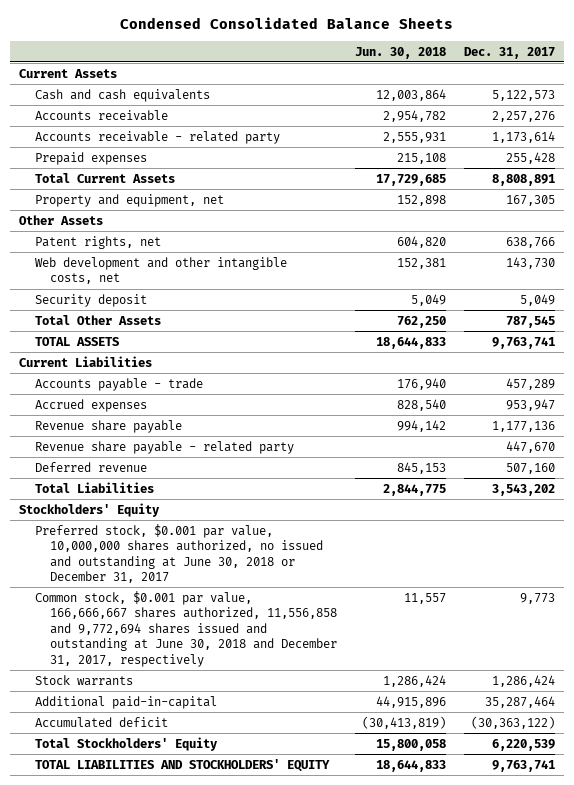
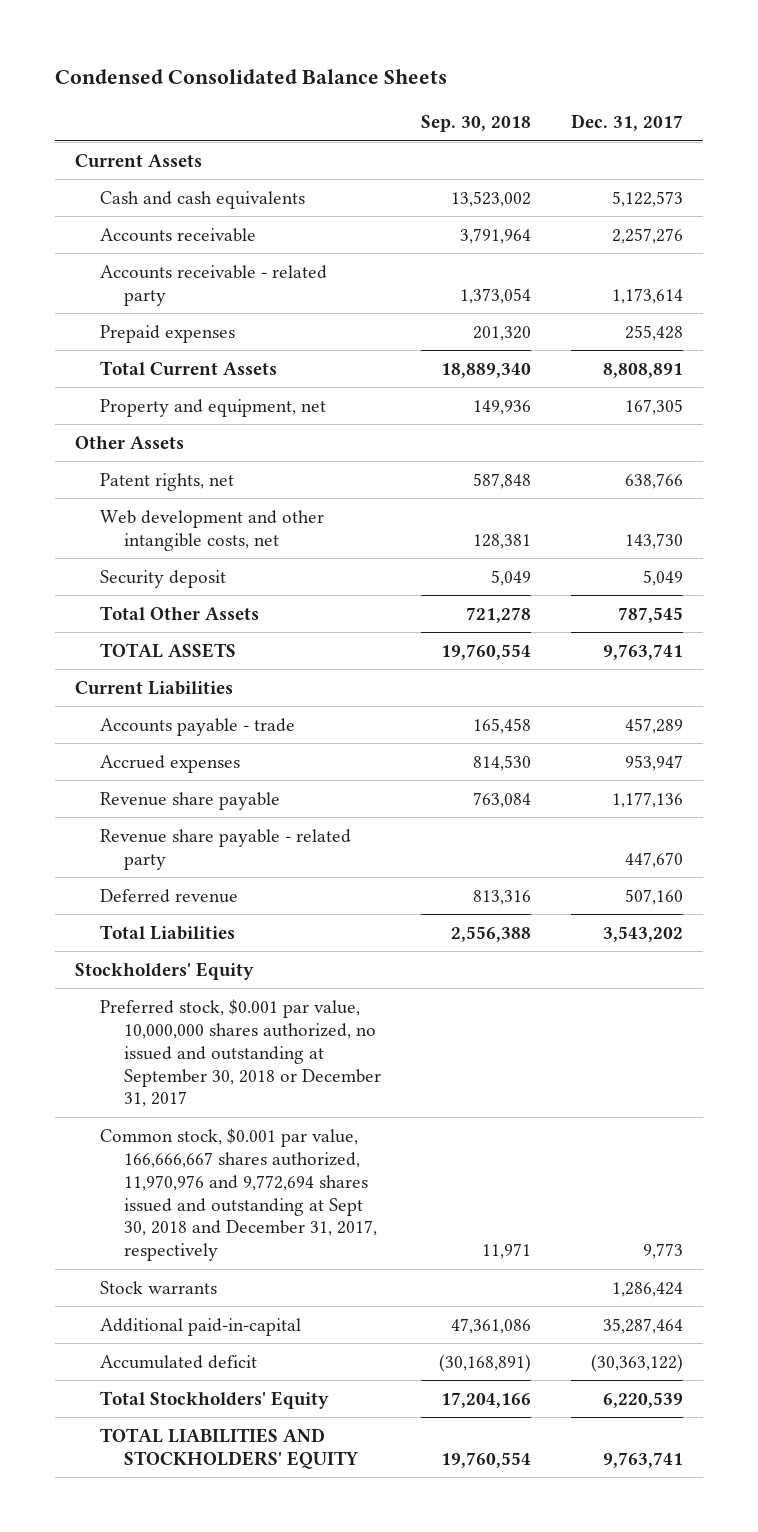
[355,46,447,59] Jun. 30, 2018 -> none
none -> [421,114,532,132] Sep. 30, 2018
[34,523,324,584] Preferred stock, $0.001 par value, 10,000,000 shares authorized, no issued and outstanding at June 30, 2018 or December 31, 2017 -> [99,998,382,1108] Preferred stock, $0.001 par value, 10,000,000 shares authorized, no issued and outstanding at September 30, 2018 or December 31, 2017
[34,590,338,667] Common stock, $0.001 par value, 166,666,667 shares authorized, 11,556,858 and 9,772,694 shares issued and outstanding at June 30, 2018 and December 31, 2017, respectively -> [99,1127,378,1262] Common stock, $0.001 par value, 166,666,667 shares authorized, 11,970,976 and 9,772,694 shares issued and outstanding at Sept 30, 2018 and December 31, 2017, respectively

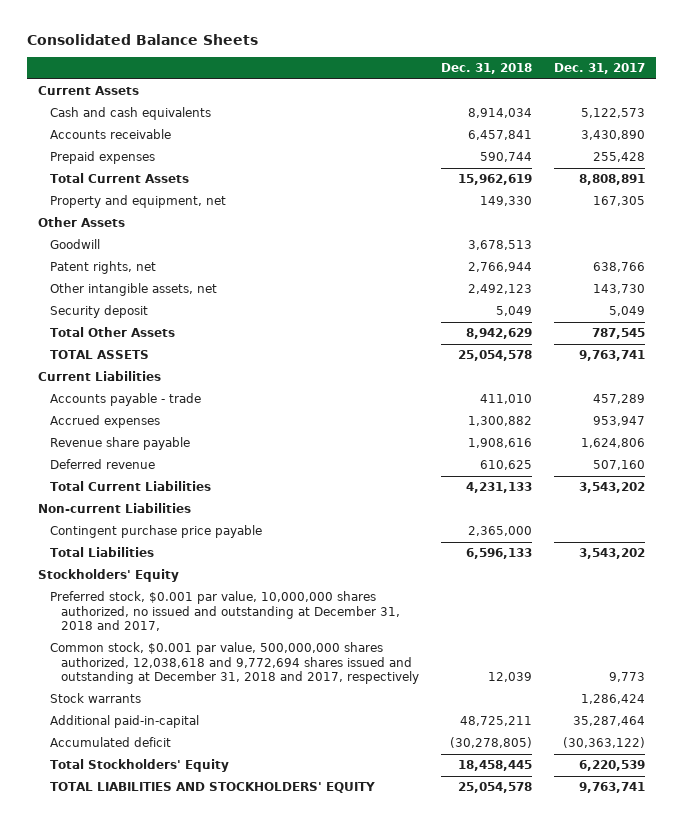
[54,69,447,85] Condensed Consolidated Balance Sheets -> [27,34,259,46] Consolidated Balance Sheets
[421,114,532,132] Sep. 30, 2018 -> none
none -> [441,62,533,74] Dec. 31, 2018
[99,264,327,306] Accounts receivable - related party -> none
[611,227,683,244] 2,257,276 -> [581,130,646,141] 3,430,890
none -> [49,239,100,250] Goodwill
[99,509,324,551] Web development and other intangible costs, net -> [49,283,217,297] Other intangible assets, net
[99,828,351,870] Revenue share payable - related party -> none
[611,791,683,808] 1,177,136 -> [581,438,646,449] 1,624,806
none -> [49,481,211,492] Total Current Liabilities
none -> [38,503,192,514] Non-current Liabilities
none -> [49,525,262,539] Contingent purchase price payable
[99,998,382,1108] Preferred stock, $0.001 par value, 10,000,000 shares authorized, no issued and outstanding at September 30, 2018 or December 31, 2017 -> [49,591,401,632] Preferred stock, $0.001 par value, 10,000,000 shares authorized, no issued and outstanding at December 31, 2018 and 2017,
[99,1127,378,1262] Common stock, $0.001 par value, 166,666,667 shares authorized, 11,970,976 and 9,772,694 shares issued and outstanding at Sept 30, 2018 and December 31, 2017, respectively -> [49,642,420,685] Common stock, $0.001 par value, 500,000,000 shares authorized, 12,038,618 and 9,772,694 shares issued and outstanding at December 31, 2018 and 2017, respectively

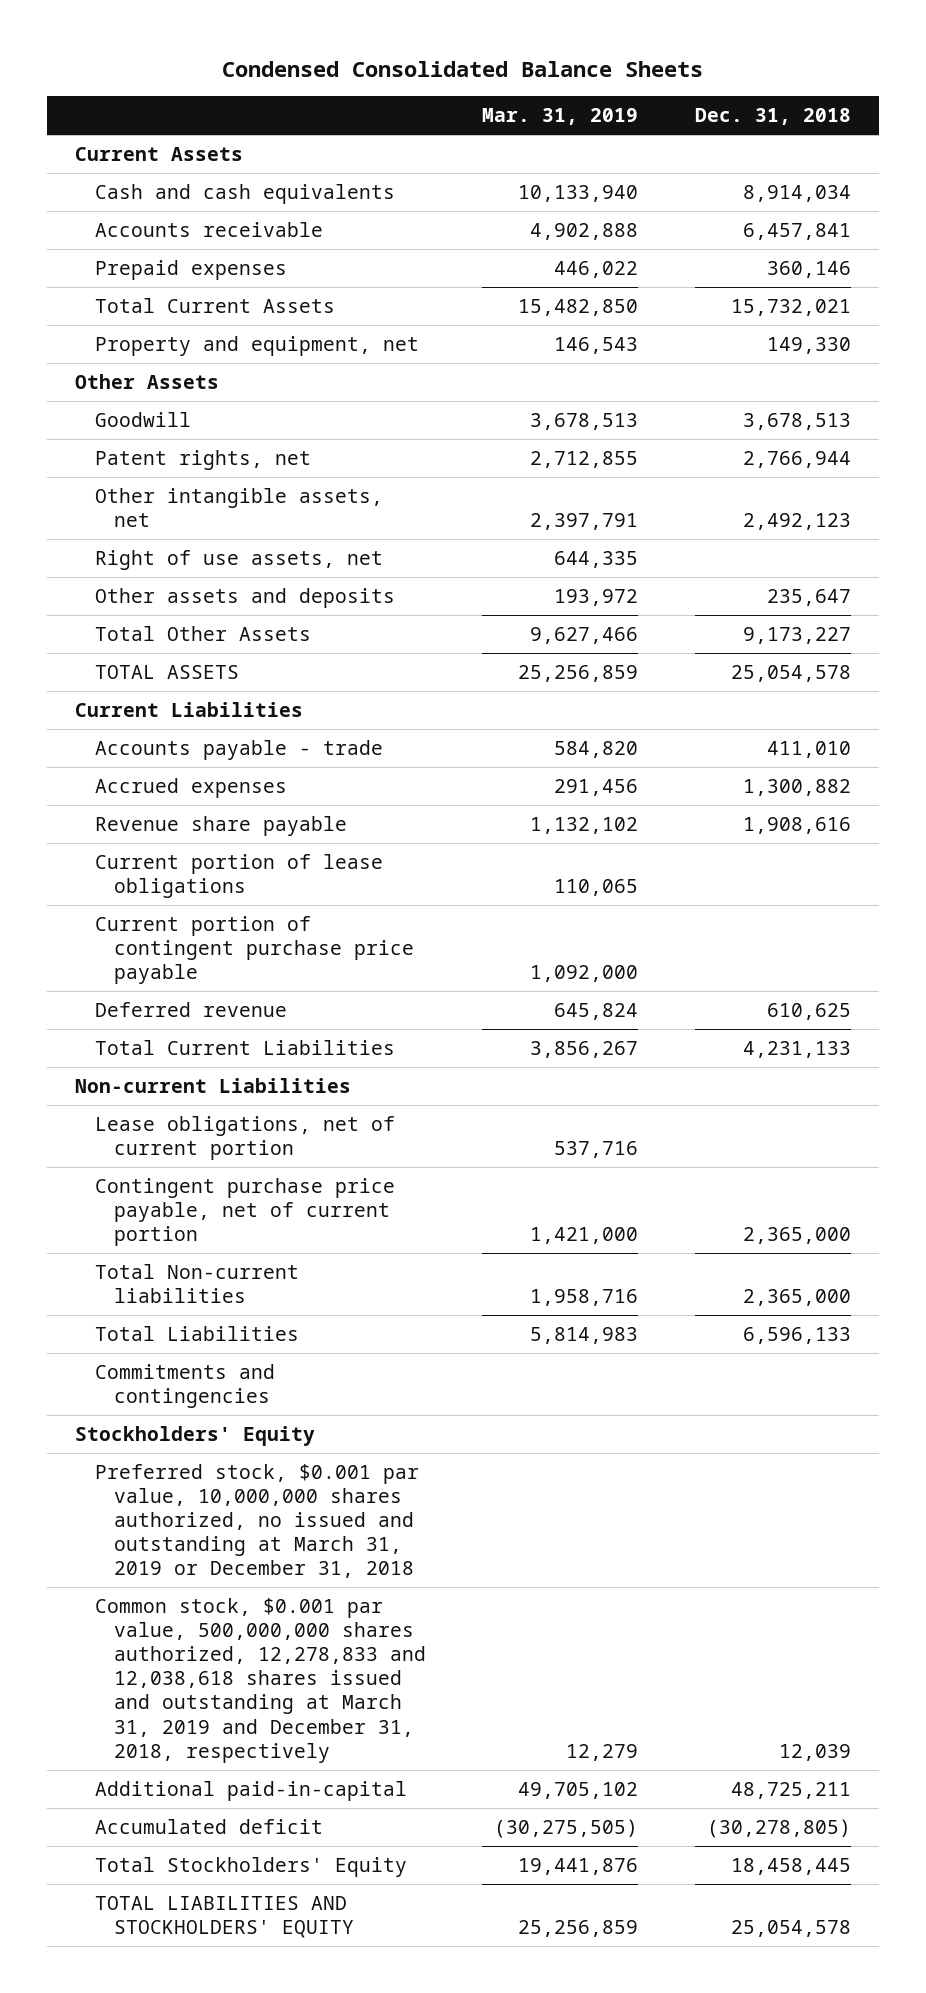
[27,34,259,46] Consolidated Balance Sheets -> [222,60,704,77] Condensed Consolidated Balance Sheets
[554,62,646,74] Dec. 31, 2017 -> none
none -> [482,108,639,126] Mar. 31, 2019
[480,152,533,163] 590,744 -> [766,260,851,278] 360,146
[458,174,533,186] 15,962,619 -> [730,298,851,316] 15,732,021
[49,305,148,319] Security deposit -> none
none -> [94,549,383,570] Right of use assets, net
none -> [94,587,395,608] Other assets and deposits
[466,328,533,340] 8,942,629 -> [742,626,851,644] 9,173,227
none -> [94,853,383,899] Current portion of lease obligations
none -> [94,915,414,985] Current portion of contingent purchase price payable
none -> [94,1115,395,1161] Lease obligations, net of current portion
[49,525,262,539] Contingent purchase price payable -> [94,1177,395,1247] Contingent purchase price payable, net of current portion
none -> [94,1263,299,1304] Total Non-current liabilities
none -> [94,1363,275,1409] Commitments and contingencies
[49,693,141,704] Stock warrants -> none
[49,591,401,632] Preferred stock, $0.001 par value, 10,000,000 shares authorized, no issued and outstanding at December 31, 2018 and 2017, -> [94,1463,419,1579] Preferred stock, $0.001 par value, 10,000,000 shares authorized, no issued and outstanding at March 31, 2019 or December 31, 2018
[49,642,420,685] Common stock, $0.001 par value, 500,000,000 shares authorized, 12,038,618 and 9,772,694 shares issued and outstanding at December 31, 2018 and 2017, respectively -> [94,1597,426,1763] Common stock, $0.001 par value, 500,000,000 shares authorized, 12,278,833 and 12,038,618 shares issued and outstanding at March 31, 2019 and December 31, 2018, respectively

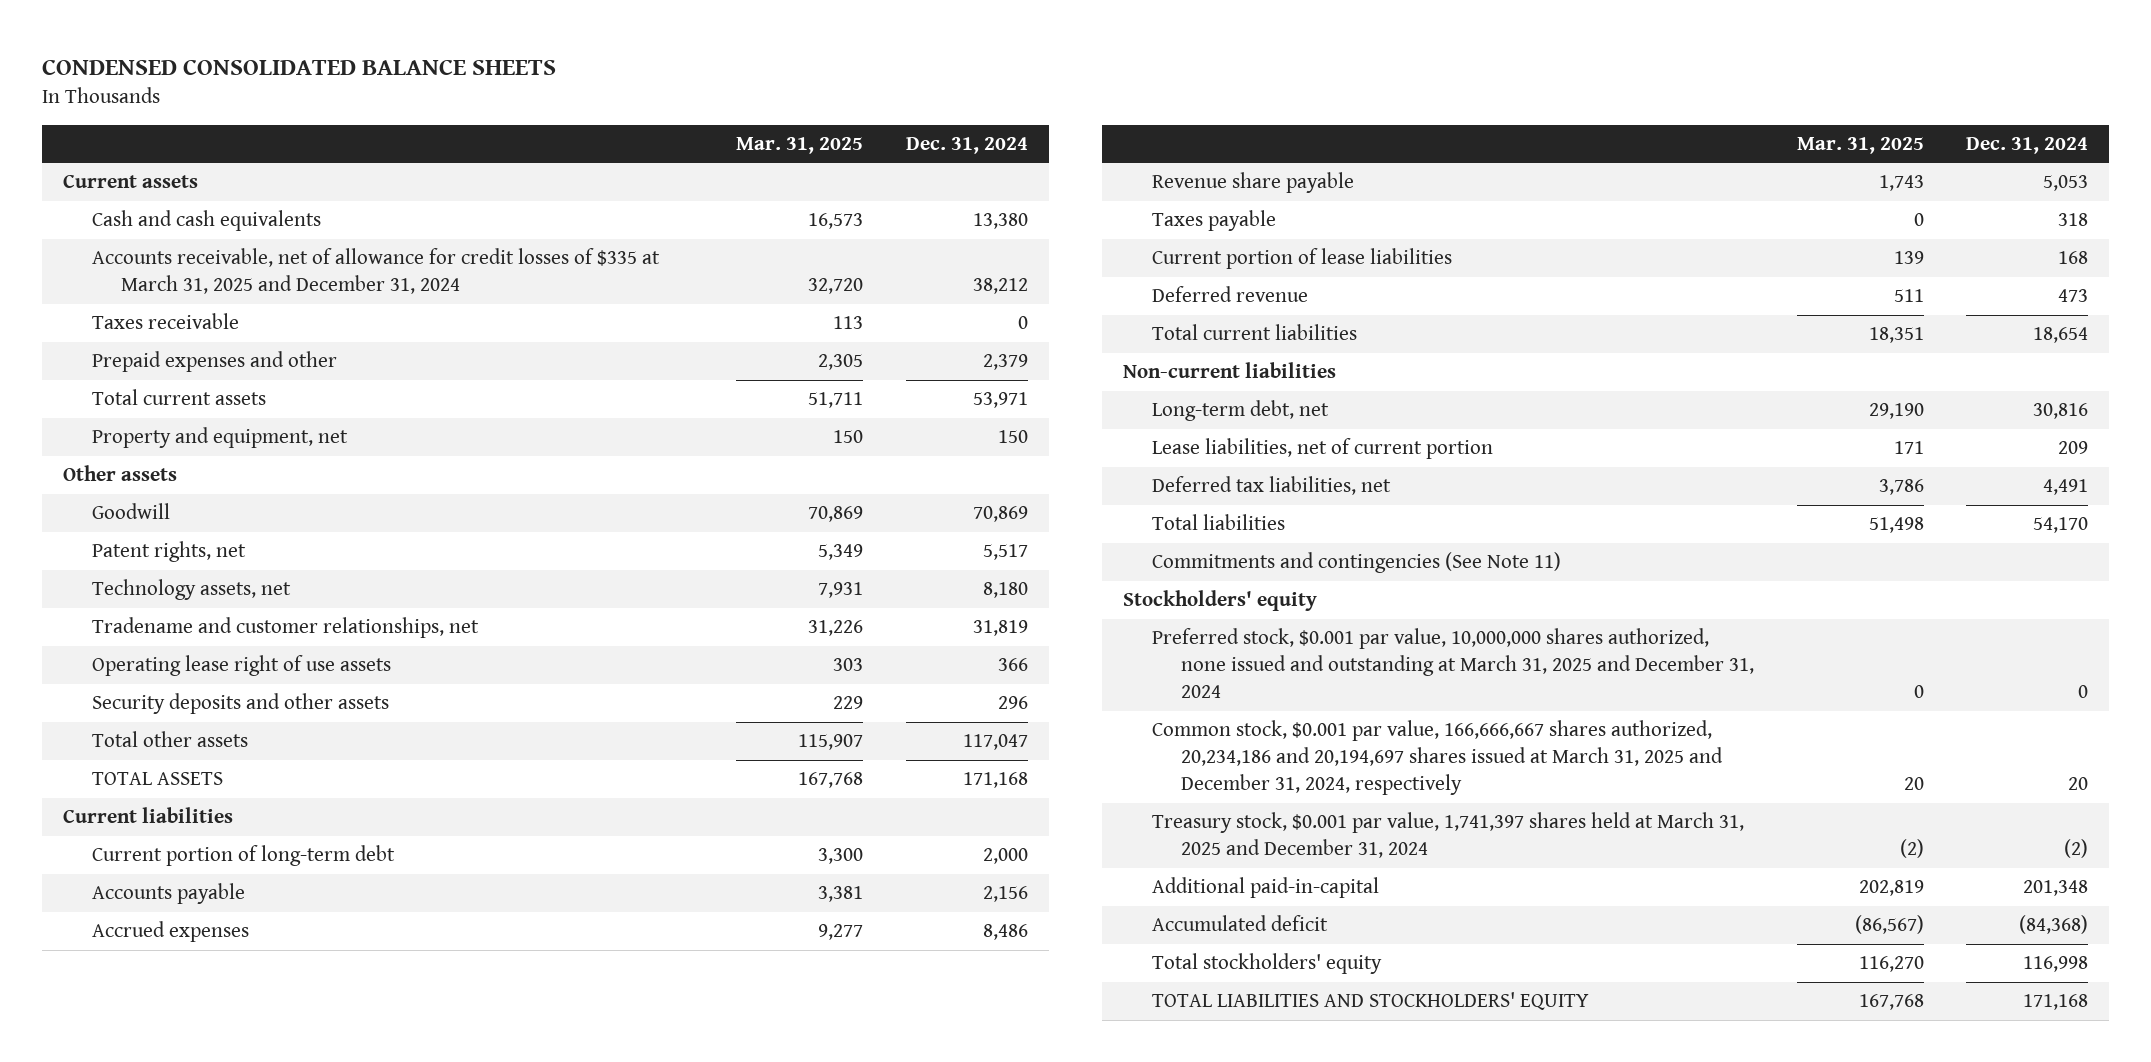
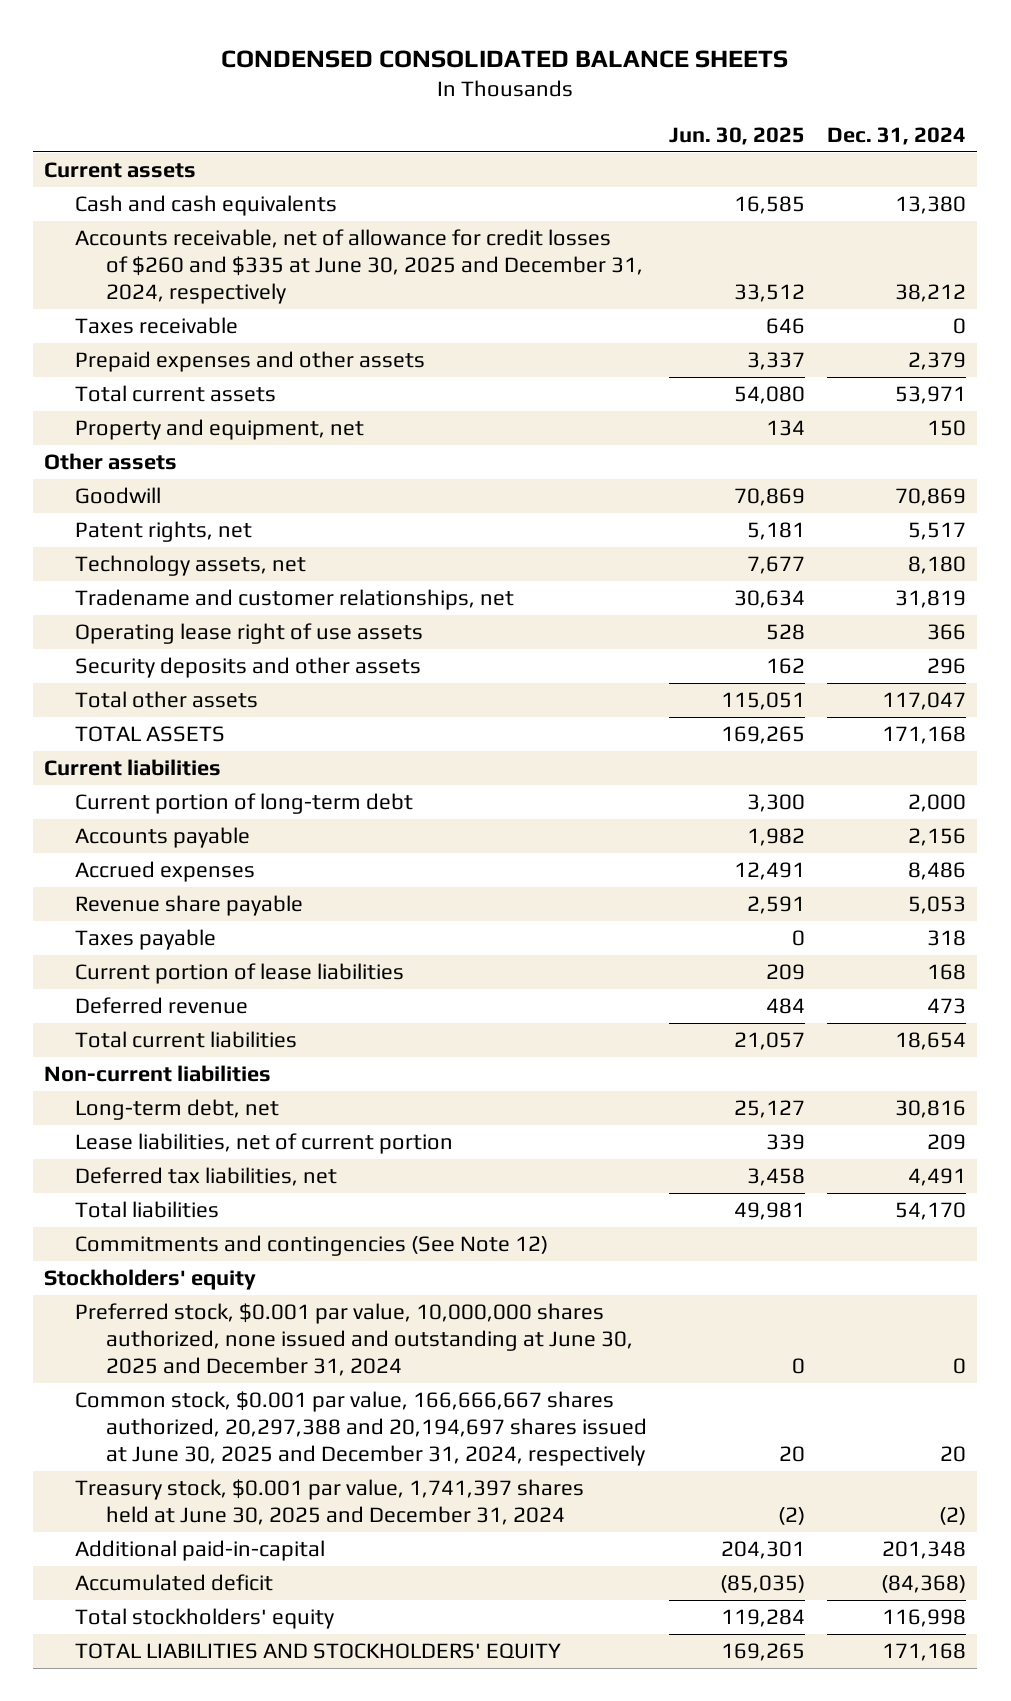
[736,136,864,154] Mar. 31, 2025 -> none
none -> [668,127,805,146] Jun. 30, 2025
[91,248,660,295] Accounts receivable, net of allowance for credit losses of $335 at March 31, 2025 and December 31, 2024 -> [74,228,643,304] Accounts receivable, net of allowance for credit losses of $260 and $335 at June 30, 2025 and December 31, 2024, respectively
[91,351,337,373] Prepaid expenses and other -> [74,350,425,372] Prepaid expenses and other assets
[1152,552,1562,574] Commitments and contingencies (See Note 11) -> [74,1234,548,1256] Commitments and contingencies (See Note 12)
[1152,628,1755,699] Preferred stock, $0.001 par value, 10,000,000 shares authorized, none issued and outstanding at March 31, 2025 and December 31, 2024 -> [74,1302,633,1376] Preferred stock, $0.001 par value, 10,000,000 shares authorized, none issued and outstanding at June 30, 2025 and December 31, 2024
[1152,720,1724,796] Common stock, $0.001 par value, 166,666,667 shares authorized, 20,234,186 and 20,194,697 shares issued at March 31, 2025 and December 31, 2024, respectively -> [74,1390,647,1466] Common stock, $0.001 par value, 166,666,667 shares authorized, 20,297,388 and 20,194,697 shares issued at June 30, 2025 and December 31, 2024, respectively
[1152,812,1745,859] Treasury stock, $0.001 par value, 1,741,397 shares held at March 31, 2025 and December 31, 2024 -> [74,1478,584,1525] Treasury stock, $0.001 par value, 1,741,397 shares held at June 30, 2025 and December 31, 2024

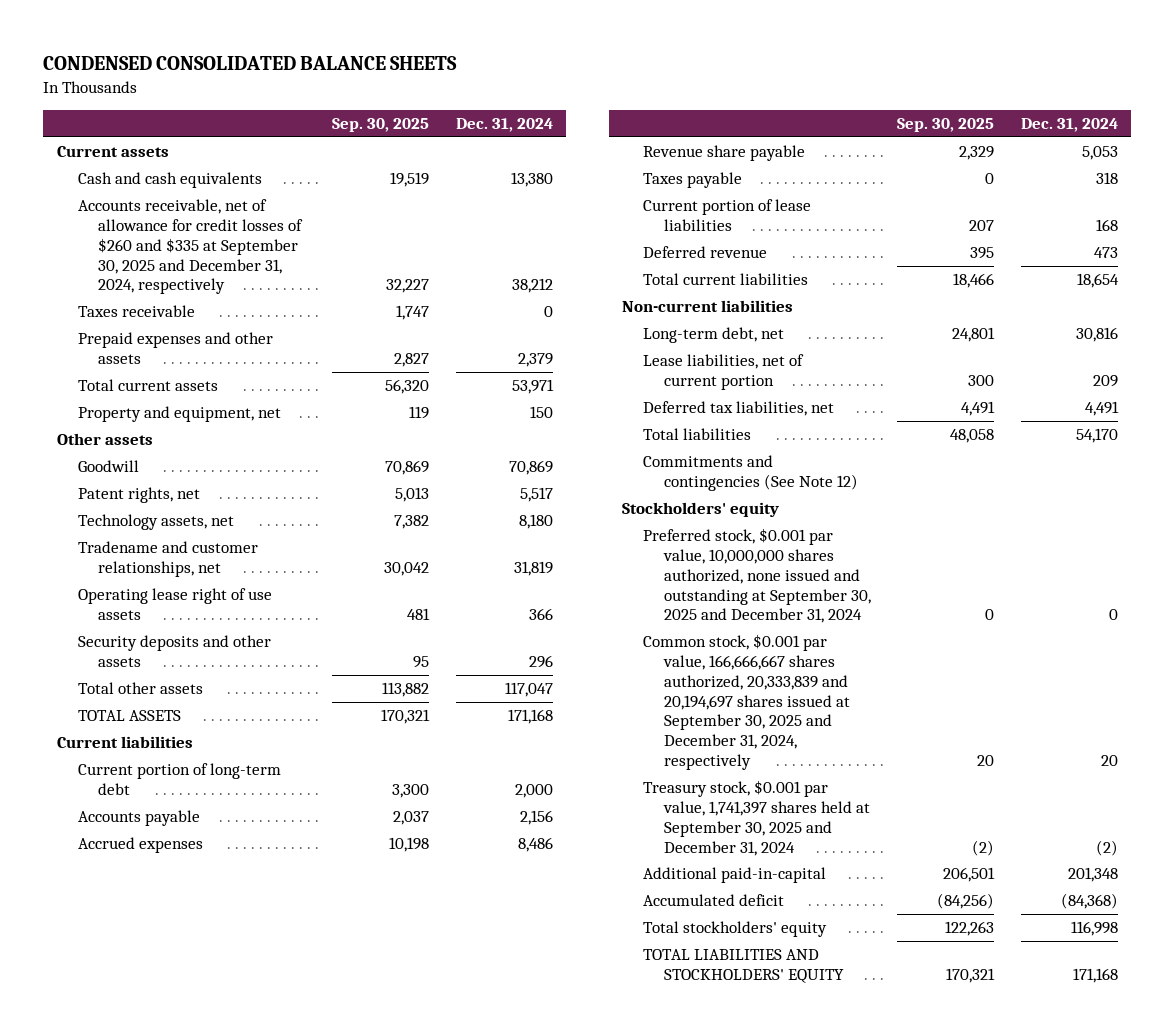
[668,127,805,146] Jun. 30, 2025 -> none
none -> [332,118,430,133] Sep. 30, 2025
[74,228,643,304] Accounts receivable, net of allowance for credit losses of $260 and $335 at June 30, 2025 and December 31, 2024, respectively -> [77,199,304,295] Accounts receivable, net of allowance for credit losses of $260 and $335 at September 30, 2025 and December 31, 2024, respectively
[74,1302,633,1376] Preferred stock, $0.001 par value, 10,000,000 shares authorized, none issued and outstanding at June 30, 2025 and December 31, 2024 -> [642,528,871,624] Preferred stock, $0.001 par value, 10,000,000 shares authorized, none issued and outstanding at September 30, 2025 and December 31, 2024
[74,1390,647,1466] Common stock, $0.001 par value, 166,666,667 shares authorized, 20,297,388 and 20,194,697 shares issued at June 30, 2025 and December 31, 2024, respectively -> [642,634,850,770] Common stock, $0.001 par value, 166,666,667 shares authorized, 20,333,839 and 20,194,697 shares issued at September 30, 2025 and December 31, 2024, respectively
[74,1478,584,1525] Treasury stock, $0.001 par value, 1,741,397 shares held at June 30, 2025 and December 31, 2024 -> [642,780,870,856] Treasury stock, $0.001 par value, 1,741,397 shares held at September 30, 2025 and December 31, 2024

